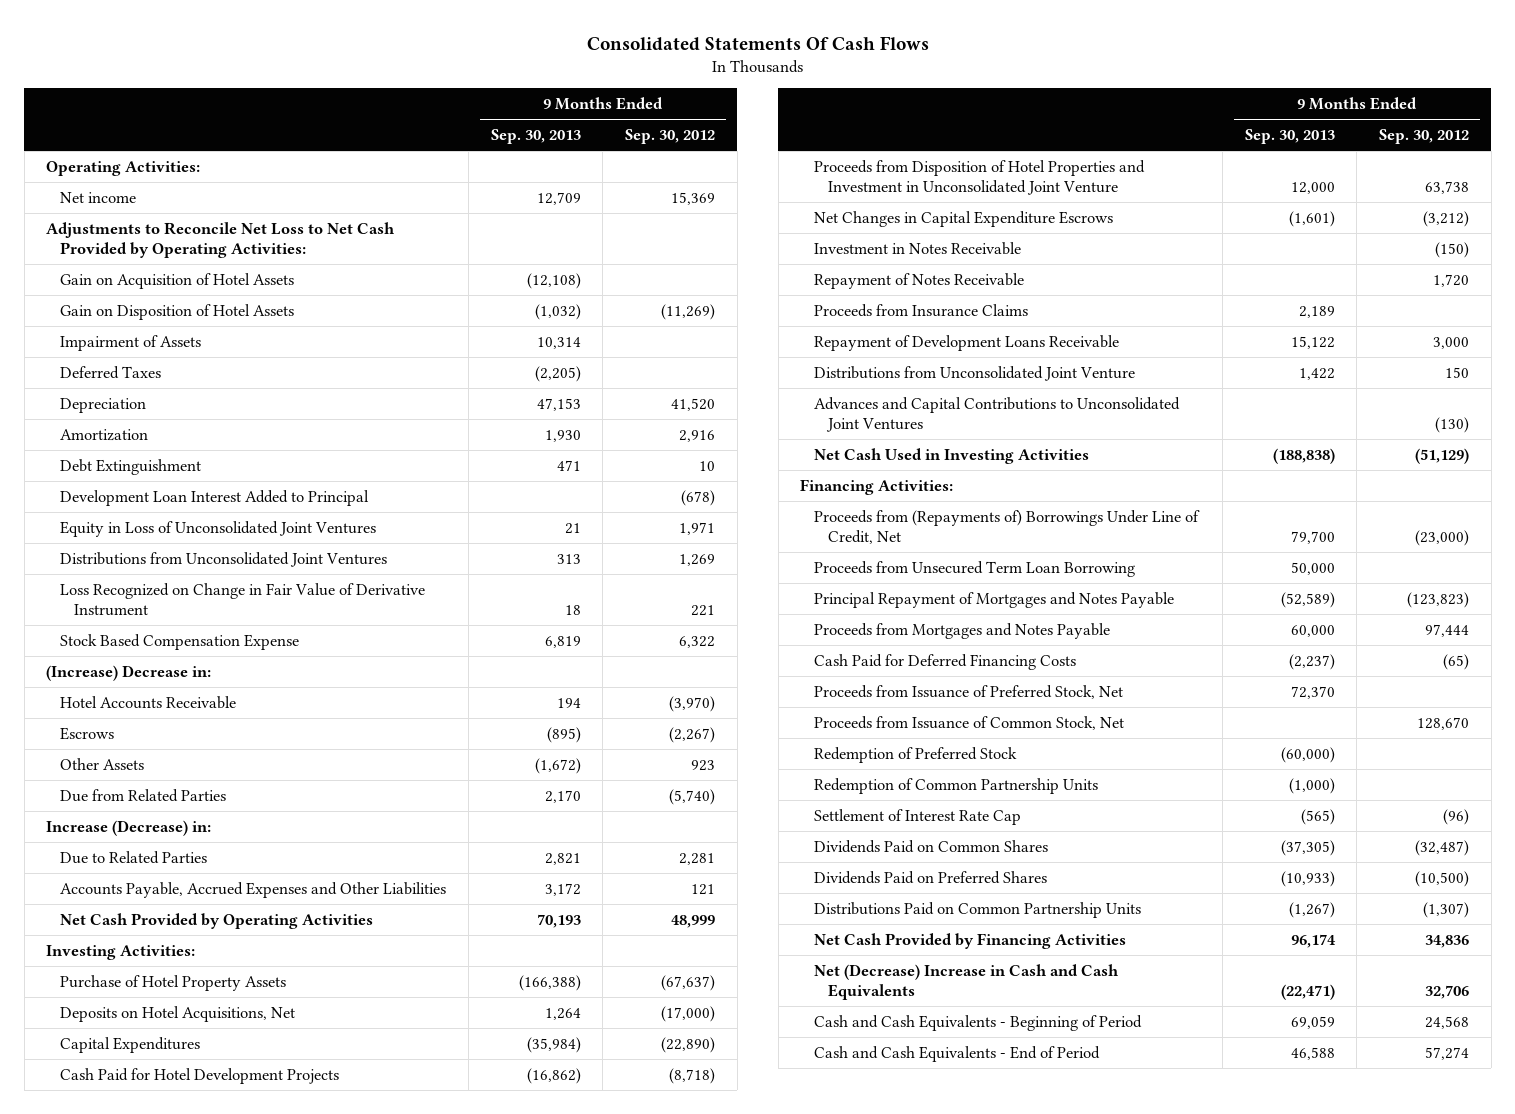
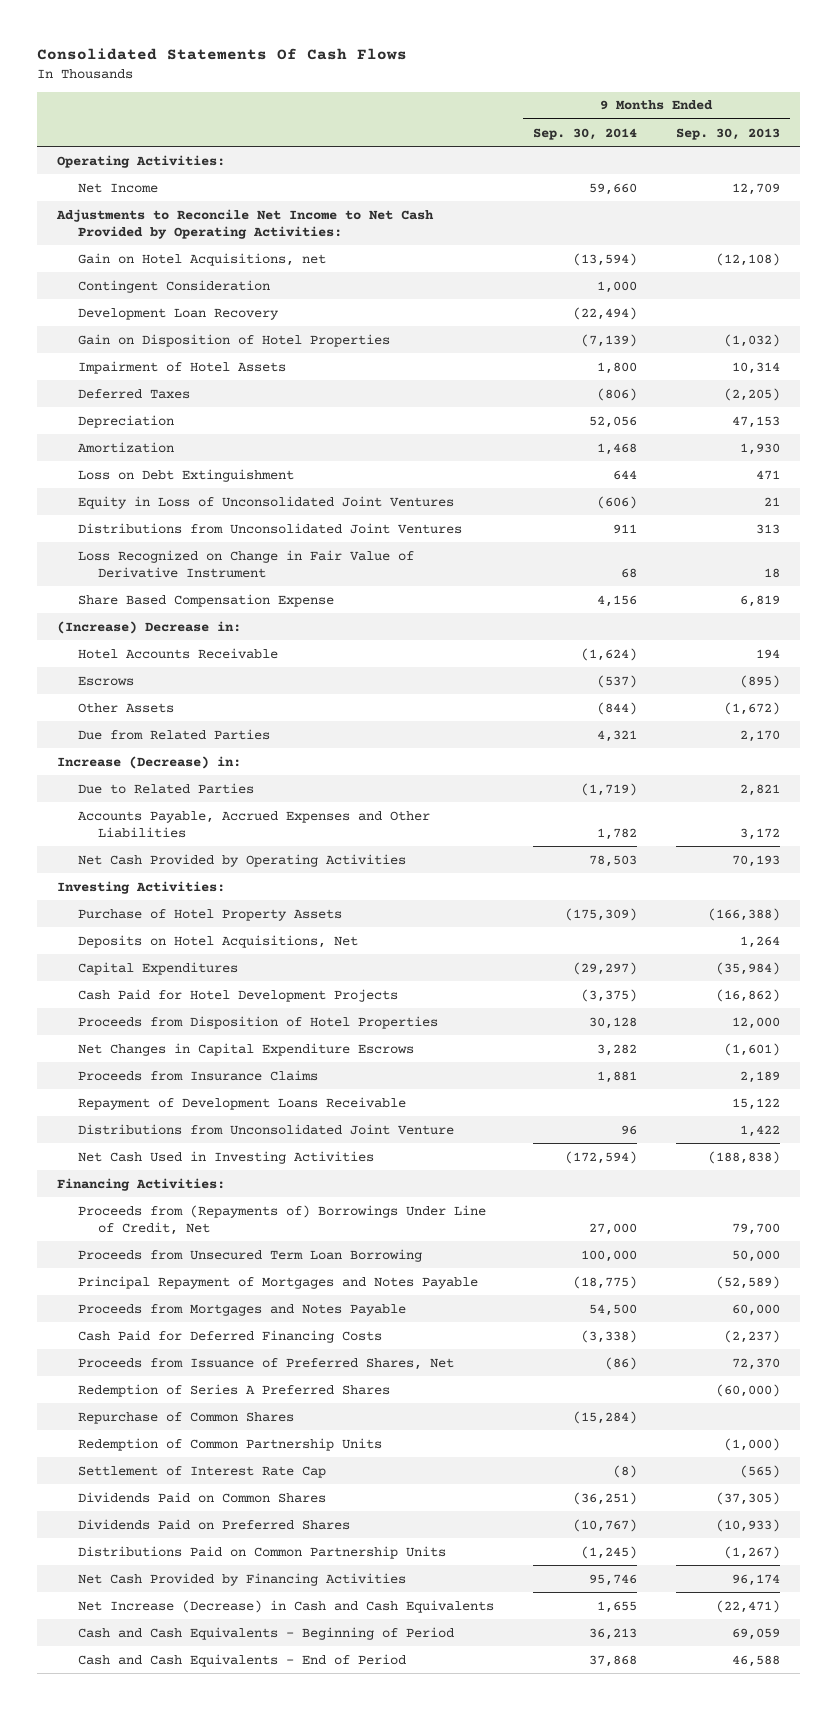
[625,129,716,145] Sep. 30, 2012 -> none
none -> [532,127,637,140] Sep. 30, 2014
[60,191,137,203] Net income -> [77,182,158,193] Net Income
[46,221,396,259] Adjustments to Reconcile Net Loss to Net Cash Provided by Operating Activities: -> [56,208,435,239] Adjustments to Reconcile Net Income to Net Cash Provided by Operating Activities:
[60,272,295,289] Gain on Acquisition of Hotel Assets -> [77,252,326,266] Gain on Hotel Acquisitions, net
none -> [77,279,270,293] Contingent Consideration
none -> [77,307,279,320] Development Loan Recovery
[60,303,295,320] Gain on Disposition of Hotel Assets -> [77,333,390,347] Gain on Disposition of Hotel Properties
[60,334,202,351] Impairment of Assets -> [77,360,286,374] Impairment of Hotel Assets
[60,489,370,506] Development Loan Interest Added to Principal -> none
[60,458,202,475] Debt Extinguishment -> [77,468,294,482] Loss on Debt Extinguishment
[60,633,300,650] Stock Based Compensation Expense -> [77,593,334,607] Share Based Compensation Expense
[814,159,1146,196] Proceeds from Disposition of Hotel Properties and Investment in Unconsolidated Joint Venture -> [77,1015,438,1029] Proceeds from Disposition of Hotel Properties
[814,241,1022,255] Investment in Notes Receivable -> none
[814,272,1025,289] Repayment of Notes Receivable -> none
[814,396,1181,433] Advances and Capital Contributions to Unconsolidated Joint Ventures -> none
[814,715,1125,730] Proceeds from Issuance of Common Stock, Net -> none
[814,684,1124,699] Proceeds from Issuance of Preferred Stock, Net -> [77,1357,454,1370] Proceeds from Issuance of Preferred Shares, Net
[814,746,1018,763] Redemption of Preferred Stock -> [77,1383,390,1397] Redemption of Series A Preferred Shares
none -> [77,1411,294,1424] Repurchase of Common Shares
[814,963,1120,1001] Net (Decrease) Increase in Cash and Cash Equivalents -> [77,1599,494,1613] Net Increase (Decrease) in Cash and Cash Equivalents

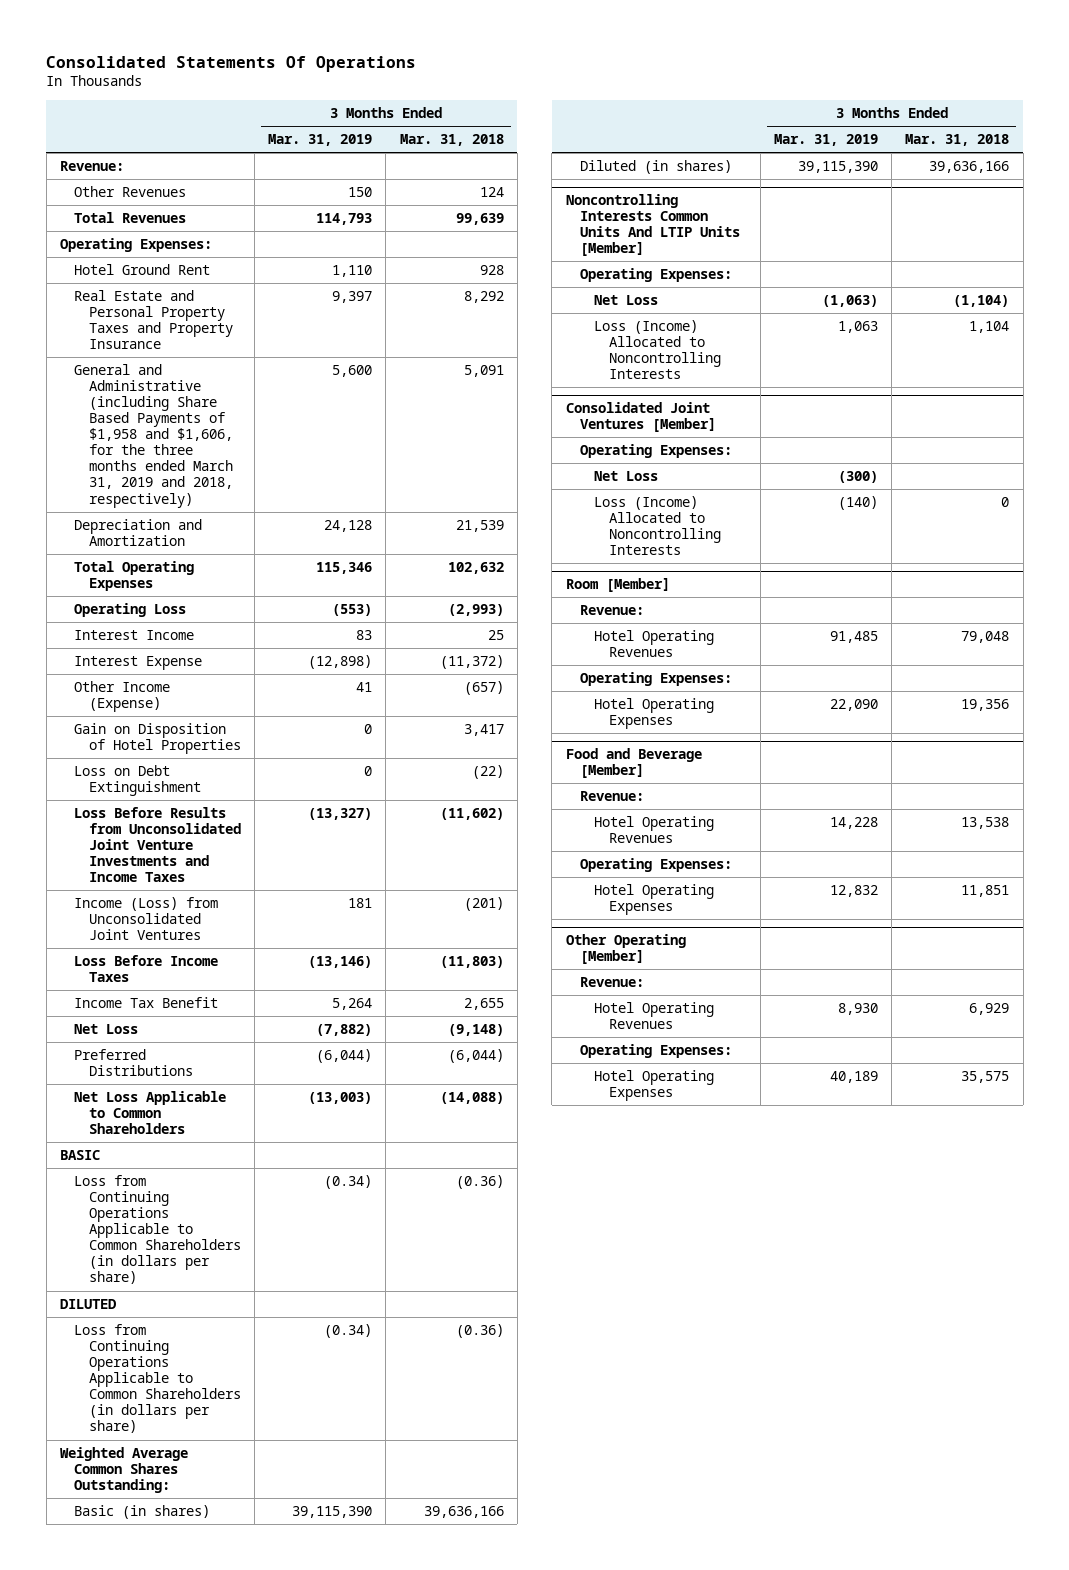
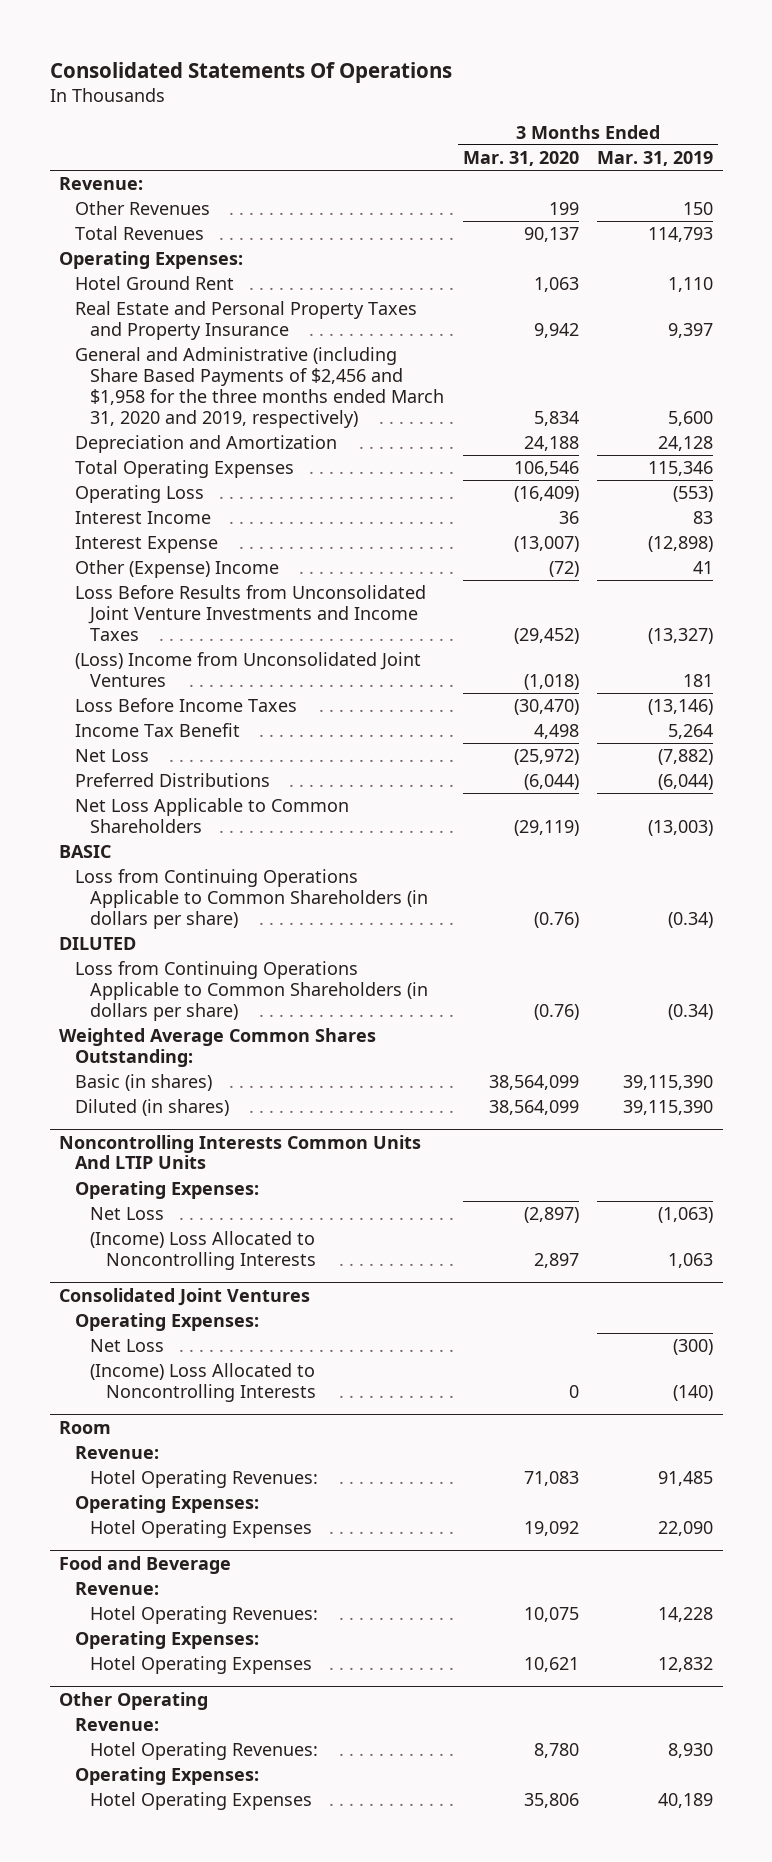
[399,134,504,147] Mar. 31, 2018 -> none
none -> [462,151,579,167] Mar. 31, 2020
[74,364,233,508] General and Administrative (including Share Based Payments of $1,958 and $1,606, for the three months ended March 31, 2019 and 2018, respectively) -> [74,347,445,428] General and Administrative (including Share Based Payments of $2,456 and $1,958 for the three months ended March 31, 2020 and 2019, respectively)
[74,723,241,755] Gain on Disposition of Hotel Properties -> none
[74,765,201,797] Loss on Debt Extinguishment -> none
[74,681,171,713] Other Income (Expense) -> [74,560,279,579] Other (Expense) Income
[74,897,219,941] Income (Loss) from Unconsolidated Joint Ventures -> [74,652,421,687] (Loss) Income from Unconsolidated Joint Ventures
[565,194,741,257] Noncontrolling Interests Common Units And LTIP Units [Member] -> [58,1134,421,1170] Noncontrolling Interests Common Units And LTIP Units
[594,320,721,380] Loss (Income) Allocated to Noncontrolling Interests -> [90,1231,317,1270] (Income) Loss Allocated to Noncontrolling Interests
[565,402,717,433] Consolidated Joint Ventures [Member] -> [58,1287,310,1306] Consolidated Joint Ventures
[594,496,721,556] Loss (Income) Allocated to Noncontrolling Interests -> [90,1363,317,1402] (Income) Loss Allocated to Noncontrolling Interests
[565,578,670,593] Room [Member] -> [58,1420,111,1434] Room
[594,630,715,658] Hotel Operating Revenues -> [90,1470,319,1489] Hotel Operating Revenues:
[565,748,702,779] Food and Beverage [Member] -> [58,1555,231,1574] Food and Beverage
[594,816,715,844] Hotel Operating Revenues -> [90,1606,319,1625] Hotel Operating Revenues:
[565,934,686,965] Other Operating [Member] -> [58,1691,208,1710] Other Operating
[594,1002,715,1030] Hotel Operating Revenues -> [90,1742,319,1761] Hotel Operating Revenues:

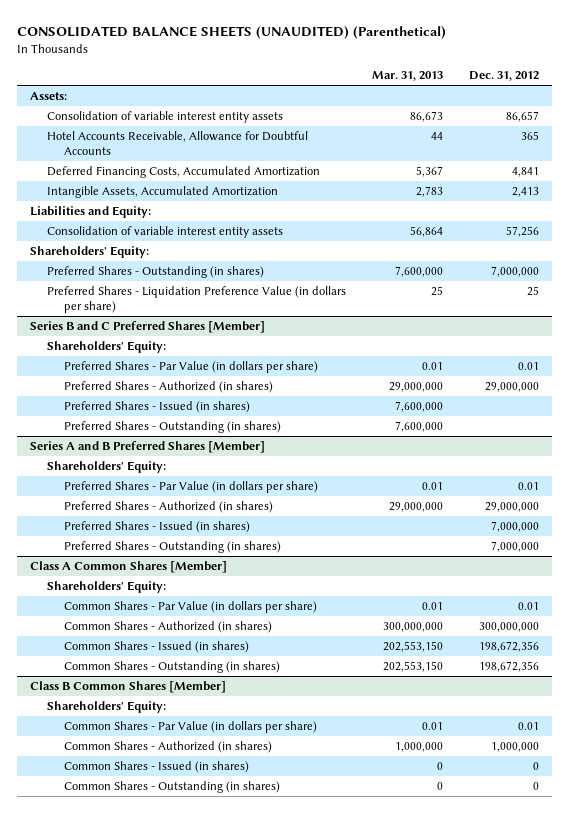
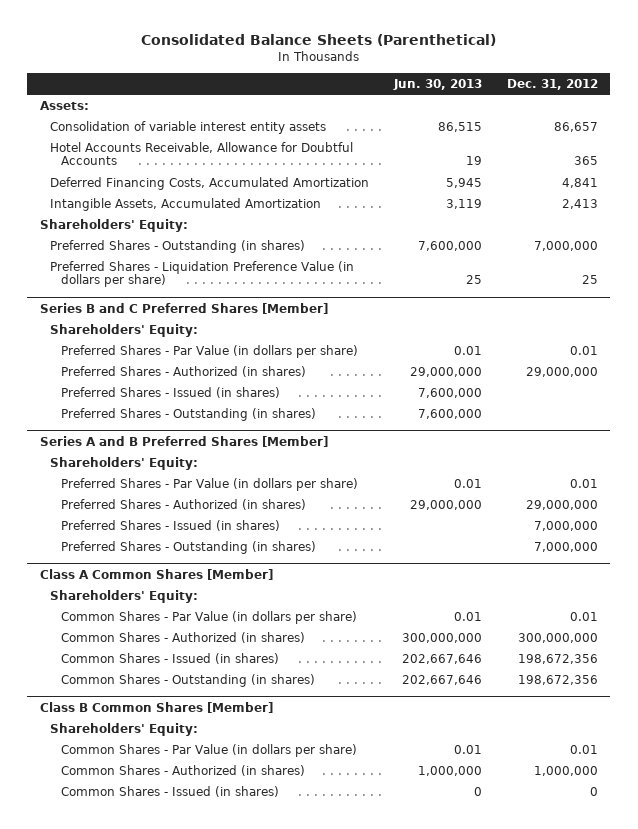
[16,26,446,40] CONSOLIDATED BALANCE SHEETS (UNAUDITED) (Parenthetical) -> [140,34,496,47] Consolidated Balance Sheets (Parenthetical)
[372,71,444,82] Mar. 31, 2013 -> none
none -> [393,78,483,90] Jun. 30, 2013
[29,206,151,219] Liabilities and Equity: -> none
[46,226,283,239] Consolidation of variable interest entity assets -> none
[63,781,280,794] Common Shares - Outstanding (in shares) -> none

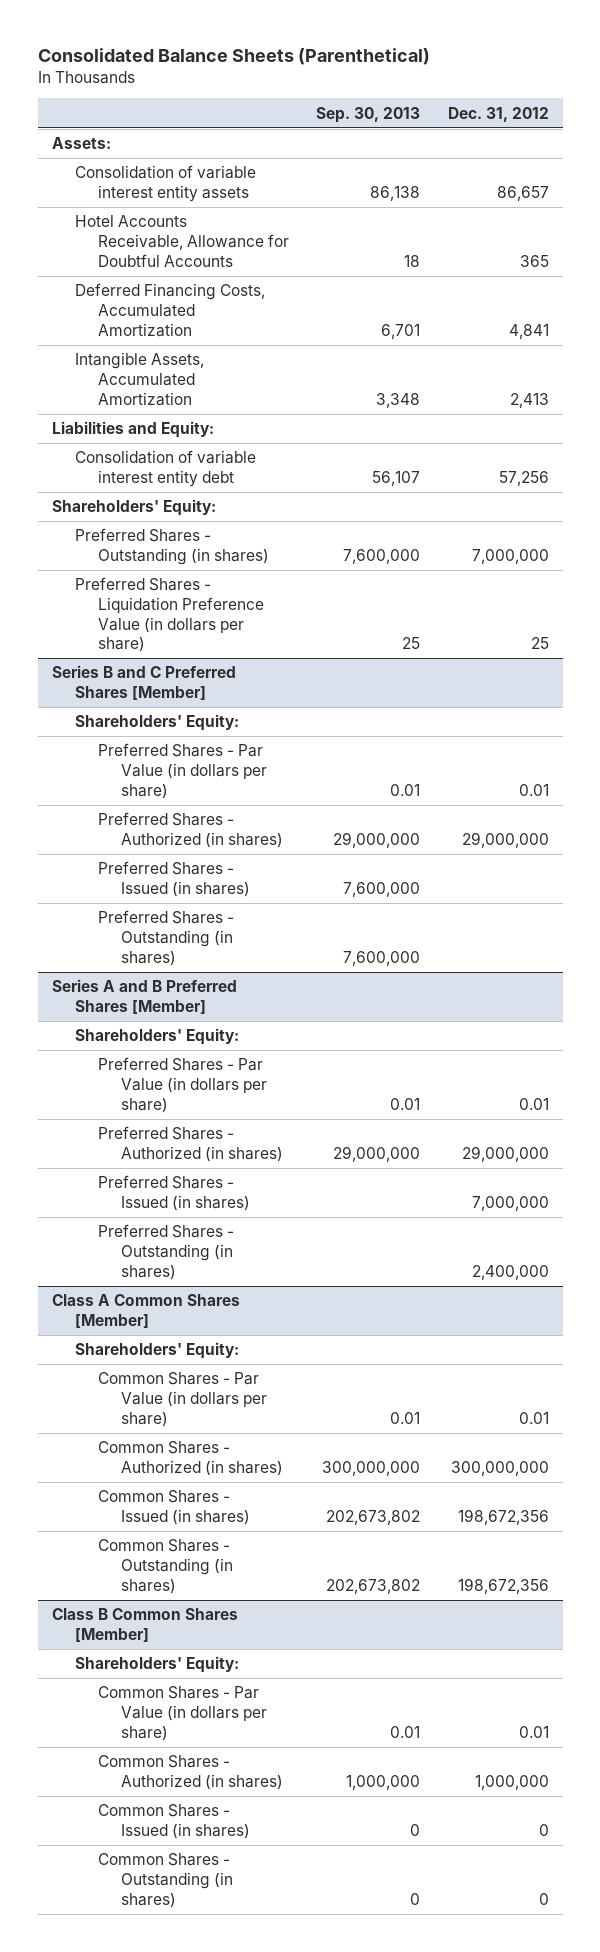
[393,78,483,90] Jun. 30, 2013 -> none
none -> [316,106,421,123] Sep. 30, 2013
none -> [51,421,214,439] Liabilities and Equity:
none -> [74,450,256,488] Consolidation of variable interest entity debt
[533,541,598,552] 7,000,000 -> [471,1264,549,1280] 2,400,000
none -> [98,1853,234,1908] Common Shares - Outstanding (in shares)

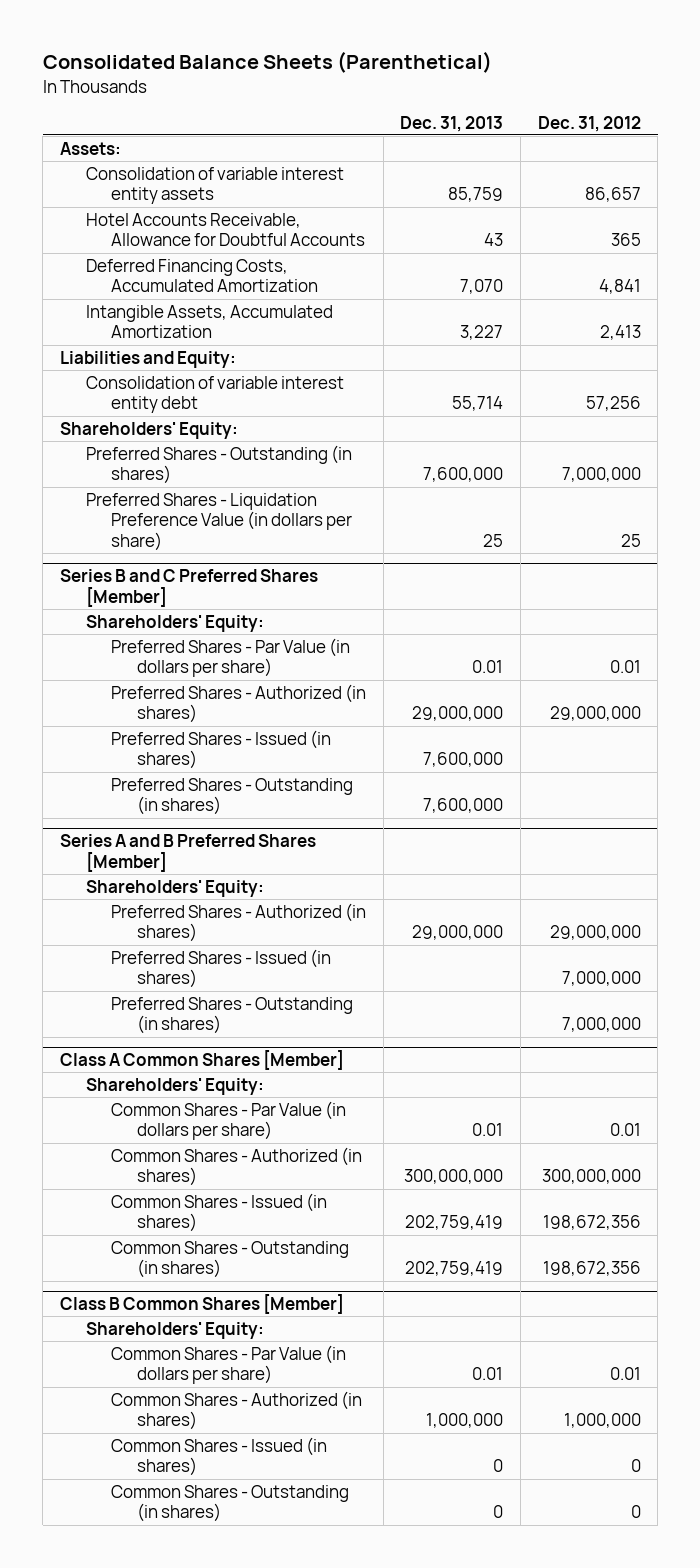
[316,106,421,123] Sep. 30, 2013 -> none
none -> [400,115,504,132] Dec. 31, 2013
[98,1057,268,1113] Preferred Shares - Par Value (in dollars per share) -> none
[471,1264,549,1280] 2,400,000 -> [561,1017,641,1033] 7,000,000

